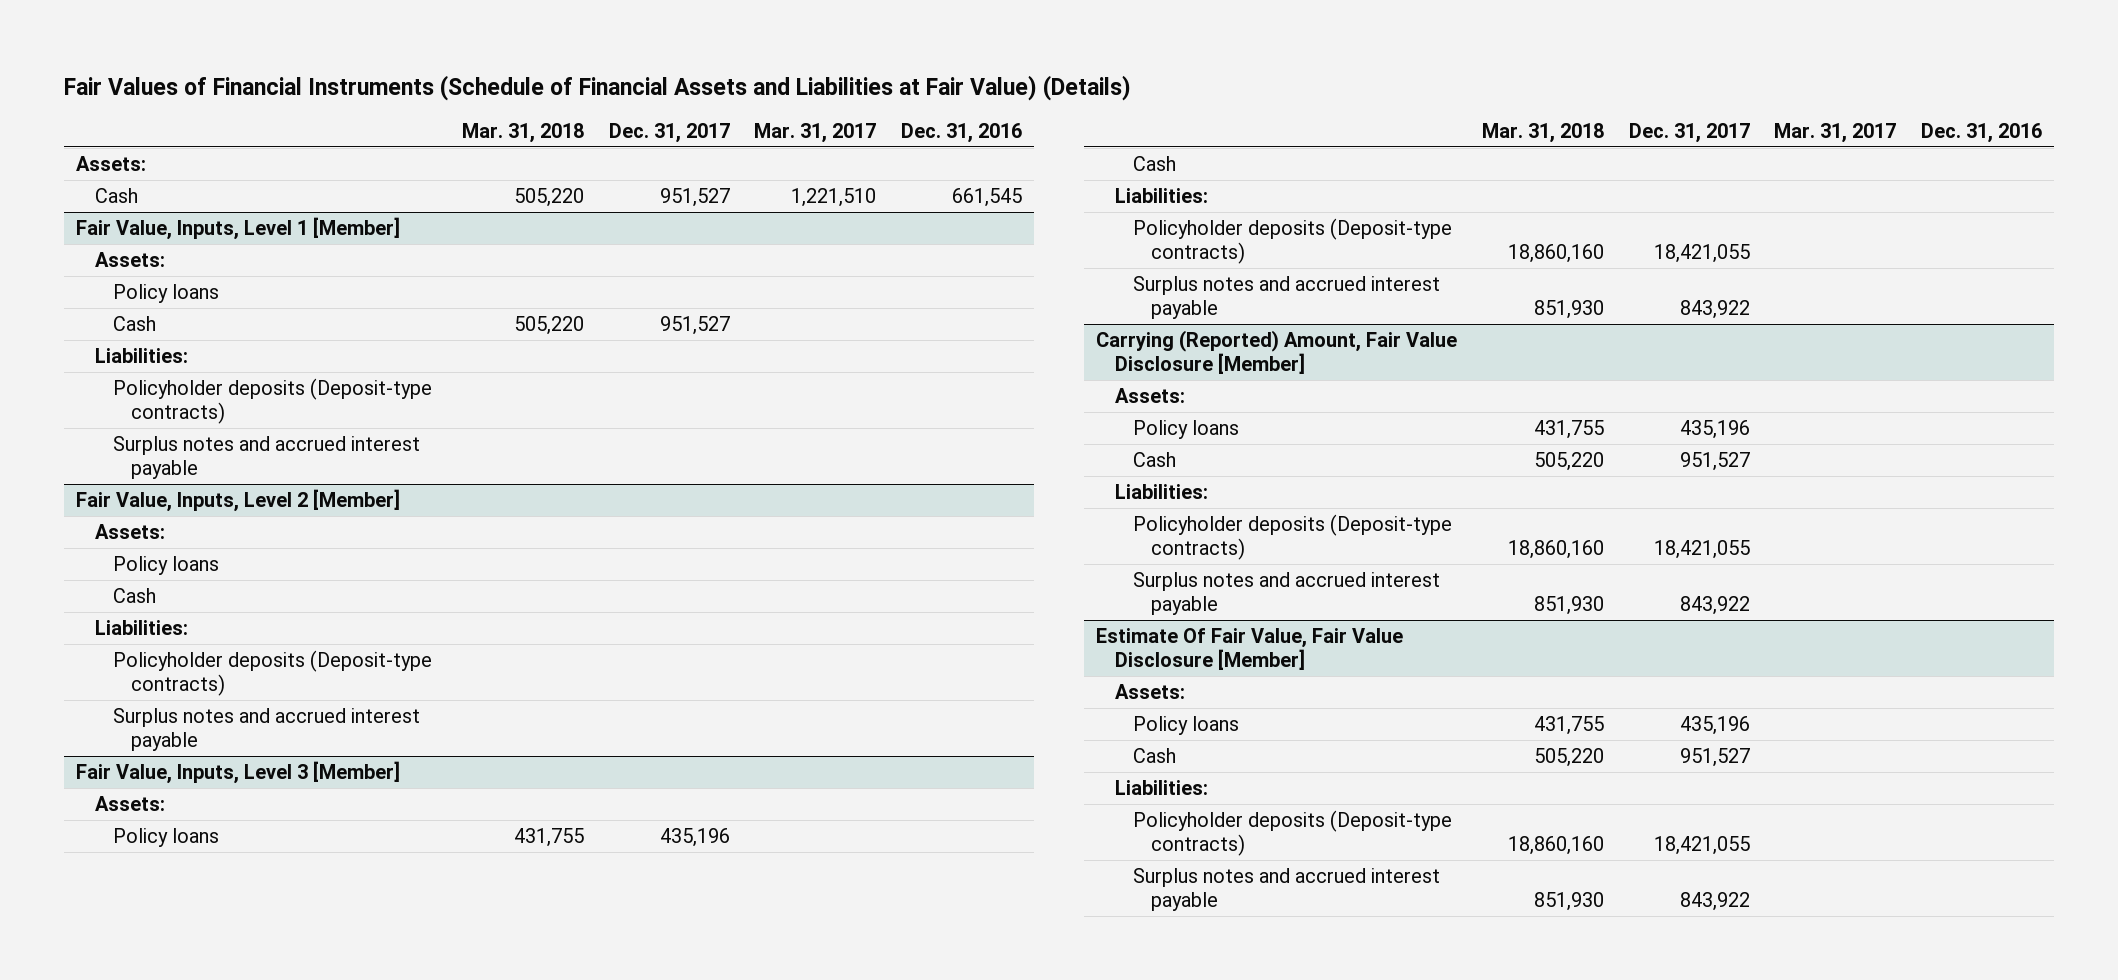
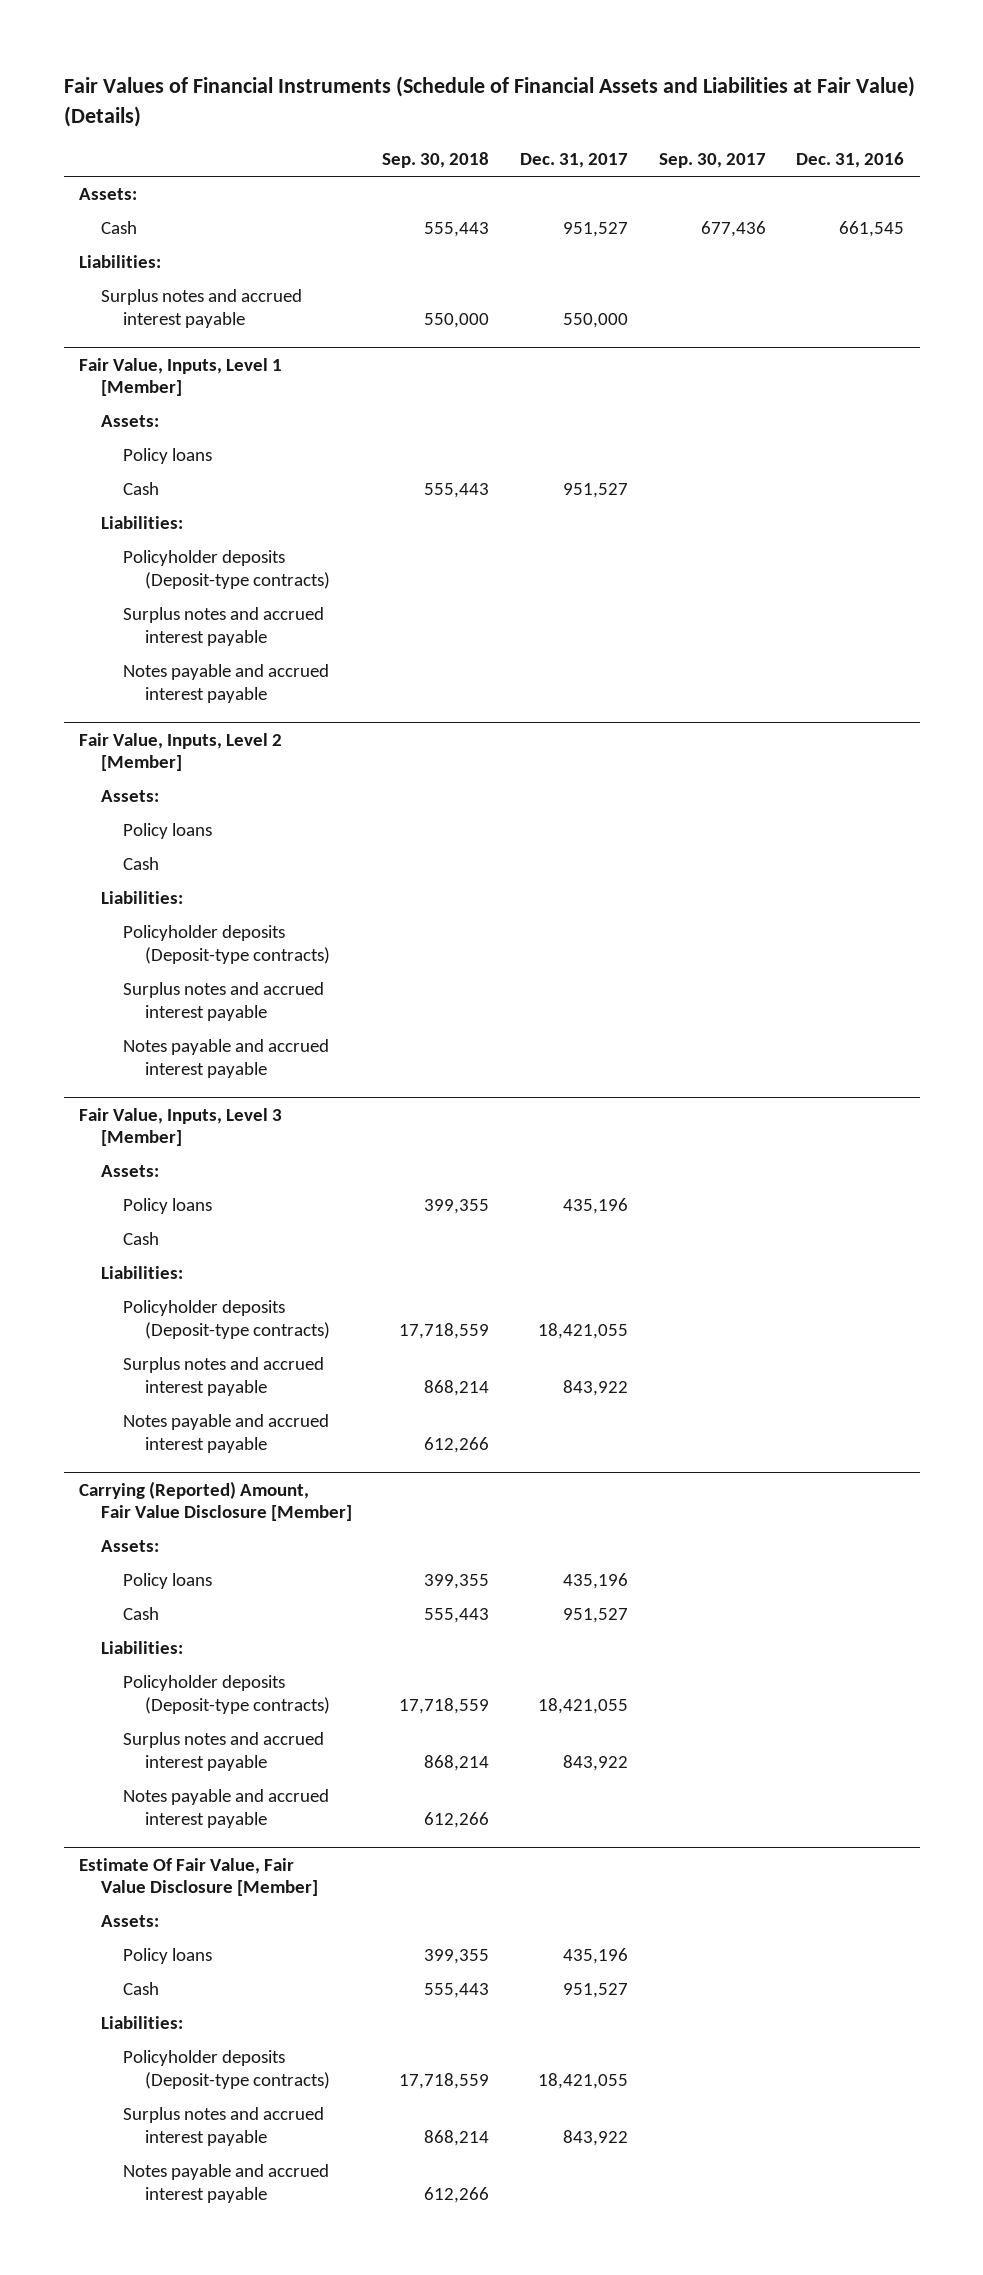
[461,123,584,144] Mar. 31, 2018 -> none
[754,123,877,144] Mar. 31, 2017 -> none
none -> [382,152,490,169] Sep. 30, 2018
none -> [658,153,766,169] Sep. 30, 2017
none -> [78,255,161,269] Liabilities:
none -> [100,289,302,329] Surplus notes and accrued interest payable
none -> [122,664,329,704] Notes payable and accrued interest payable
none -> [122,1039,329,1079] Notes payable and accrued interest payable
none -> [122,1414,329,1454] Notes payable and accrued interest payable
none -> [122,1789,329,1829] Notes payable and accrued interest payable
none -> [122,2164,329,2204] Notes payable and accrued interest payable

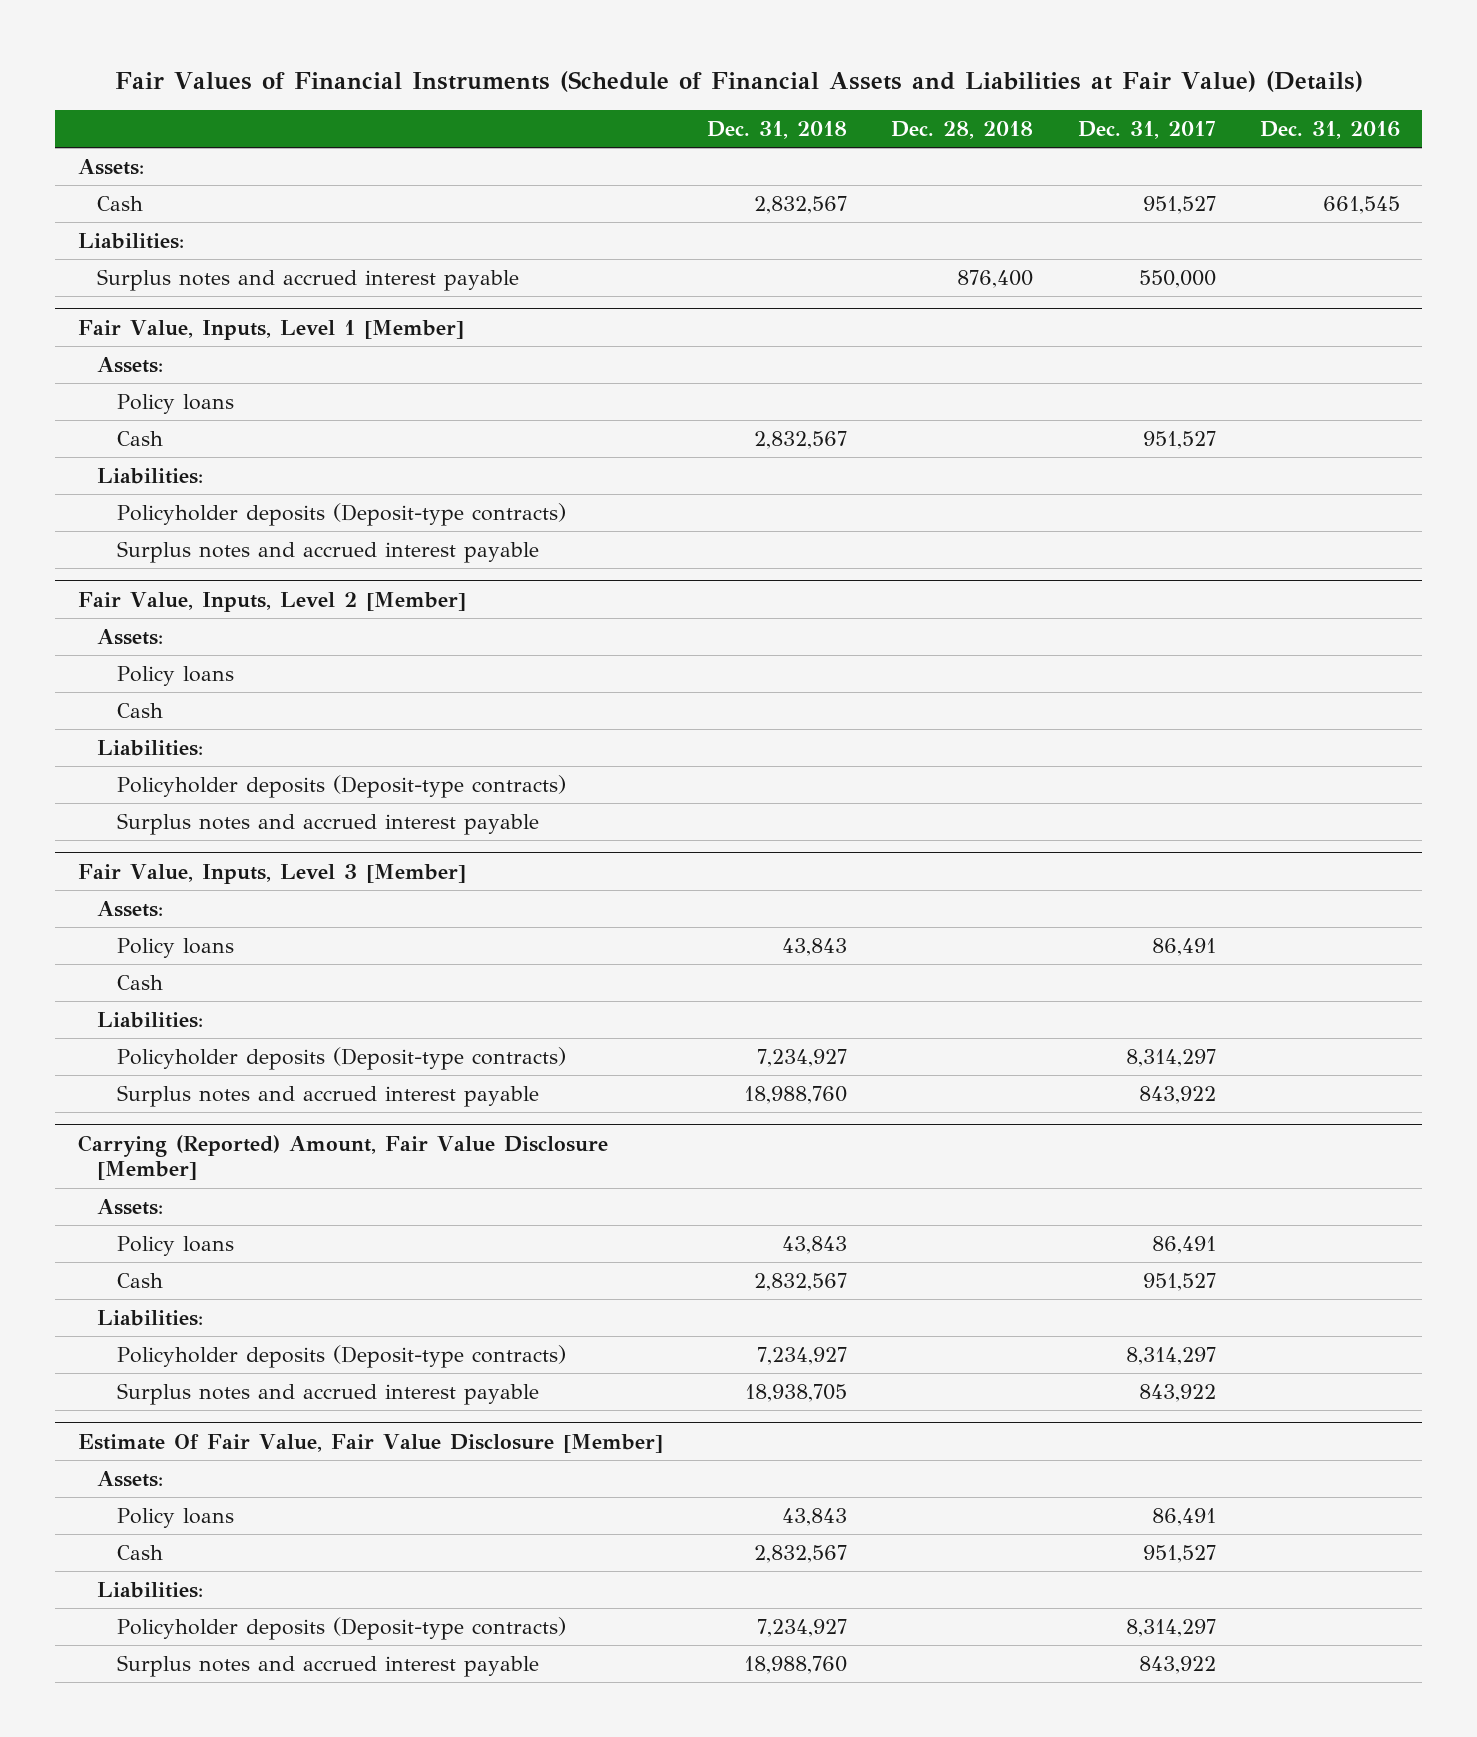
[382,152,490,169] Sep. 30, 2018 -> none
[658,153,766,169] Sep. 30, 2017 -> none
none -> [706,120,847,139] Dec. 31, 2018
none -> [891,120,1034,139] Dec. 28, 2018
[122,664,329,704] Notes payable and accrued interest payable -> none
[122,1039,329,1079] Notes payable and accrued interest payable -> none
[562,1198,628,1215] 435,196 -> [1151,938,1216,957] 86,491
[537,1323,628,1340] 18,421,055 -> [1125,1049,1216,1068] 8,314,297
[122,1414,329,1454] Notes payable and accrued interest payable -> none
[562,1573,628,1590] 435,196 -> [1151,1236,1216,1255] 86,491
[537,1698,628,1715] 18,421,055 -> [1125,1347,1216,1366] 8,314,297
[122,1789,329,1829] Notes payable and accrued interest payable -> none
[562,1948,628,1965] 435,196 -> [1151,1508,1216,1527] 86,491
[537,2073,628,2090] 18,421,055 -> [1125,1619,1216,1638] 8,314,297
[122,2164,329,2204] Notes payable and accrued interest payable -> none

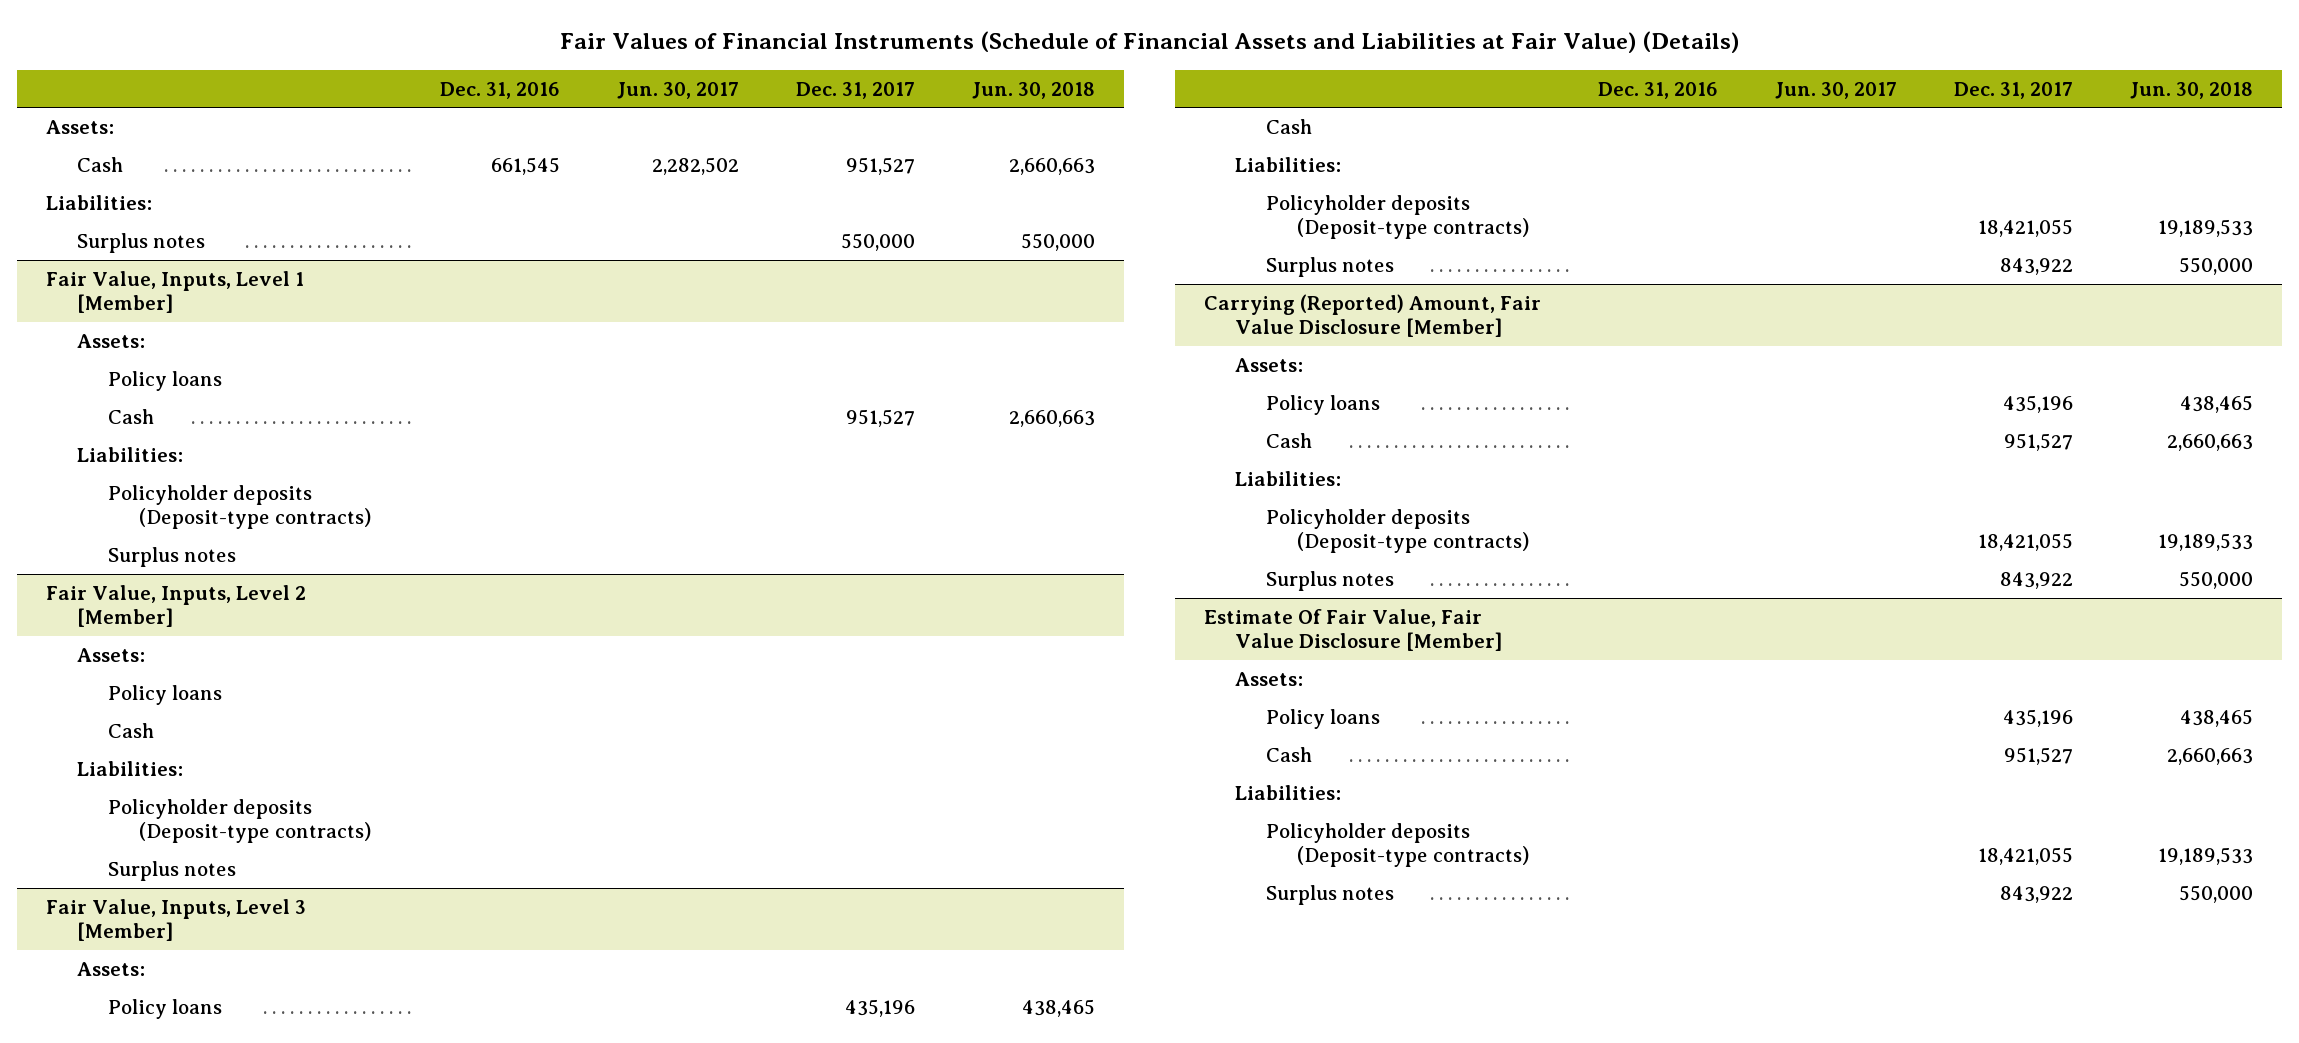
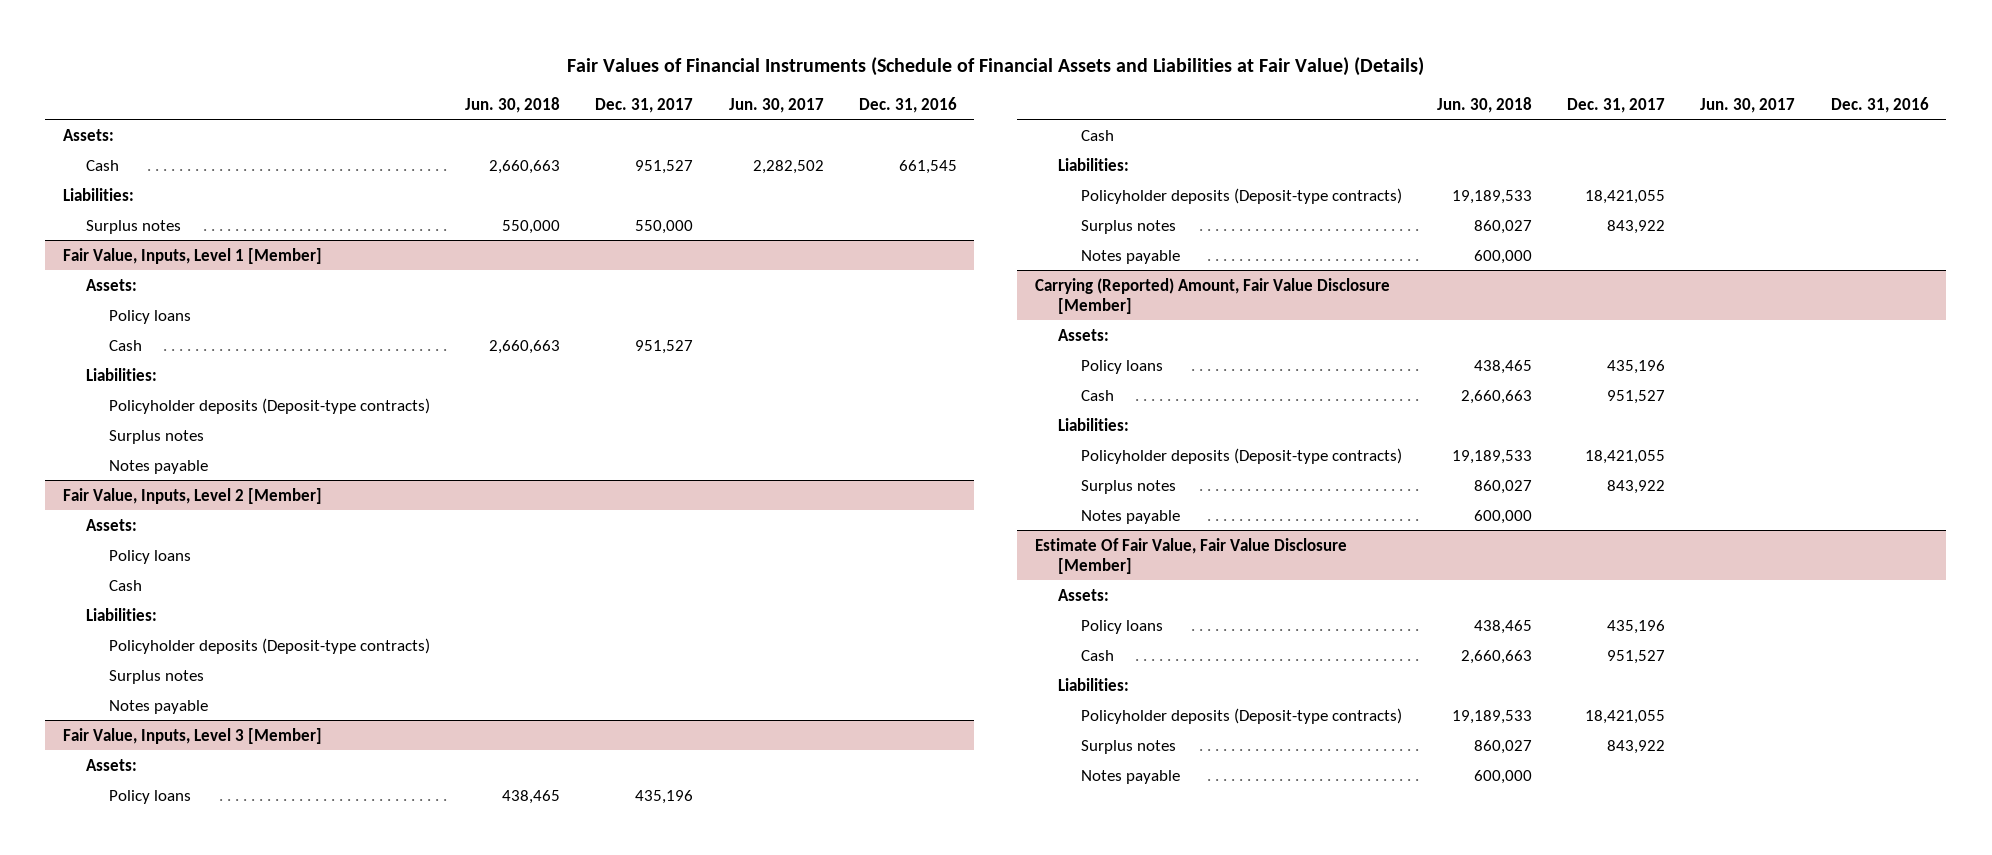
none -> [108,459,208,474] Notes payable
none -> [108,699,208,714] Notes payable
[2179,256,2254,275] 550,000 -> [1473,219,1532,234] 860,027
none -> [1080,249,1180,264] Notes payable
[2179,570,2254,589] 550,000 -> [1473,479,1532,494] 860,027
none -> [1080,509,1180,524] Notes payable
[2179,884,2254,903] 550,000 -> [1473,739,1532,754] 860,027
none -> [1080,769,1180,784] Notes payable

